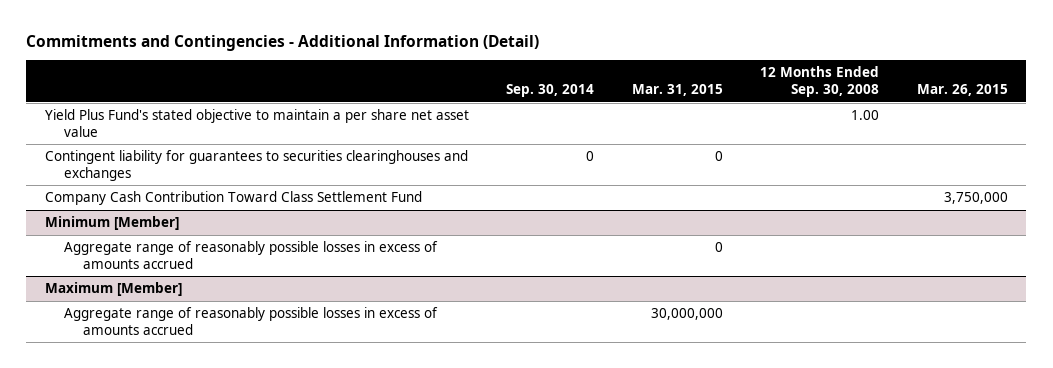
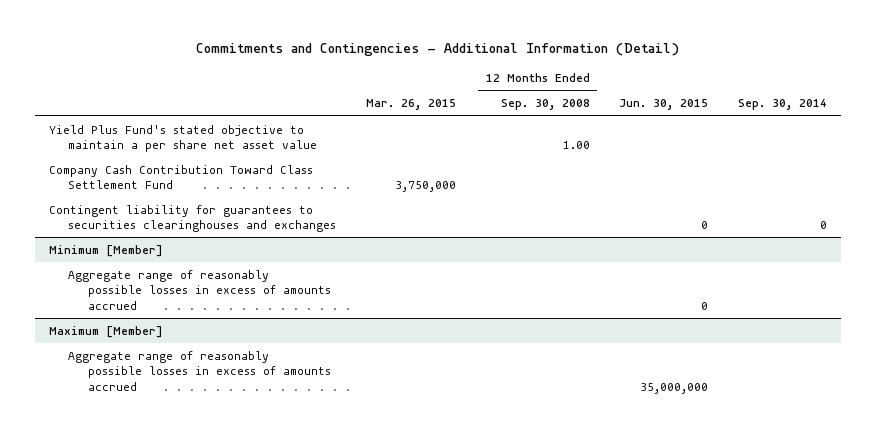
[631,83,723,96] Mar. 31, 2015 -> none
none -> [619,99,709,111] Jun. 30, 2015
[44,150,468,181] Contingent liability for guarantees to securities clearinghouses and exchanges -> [49,204,337,233] Contingent liability for guarantees to securities clearinghouses and exchanges

